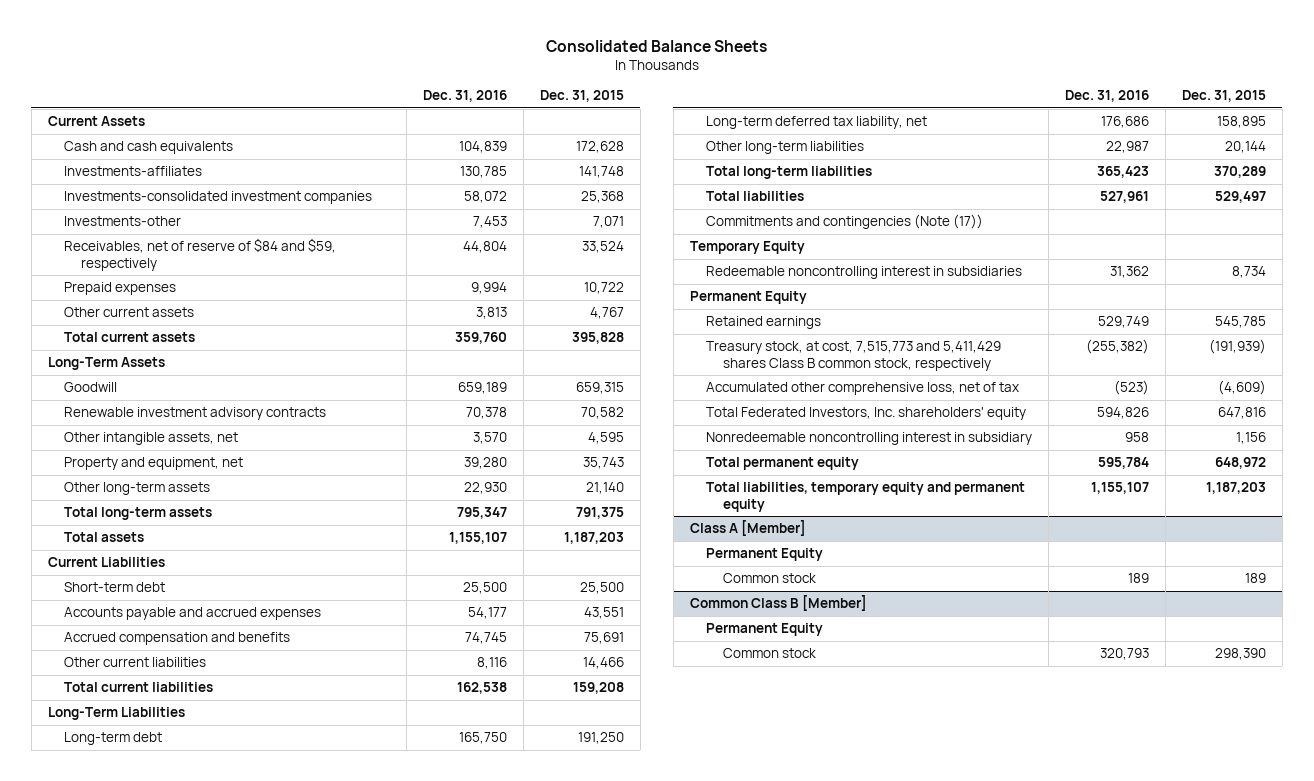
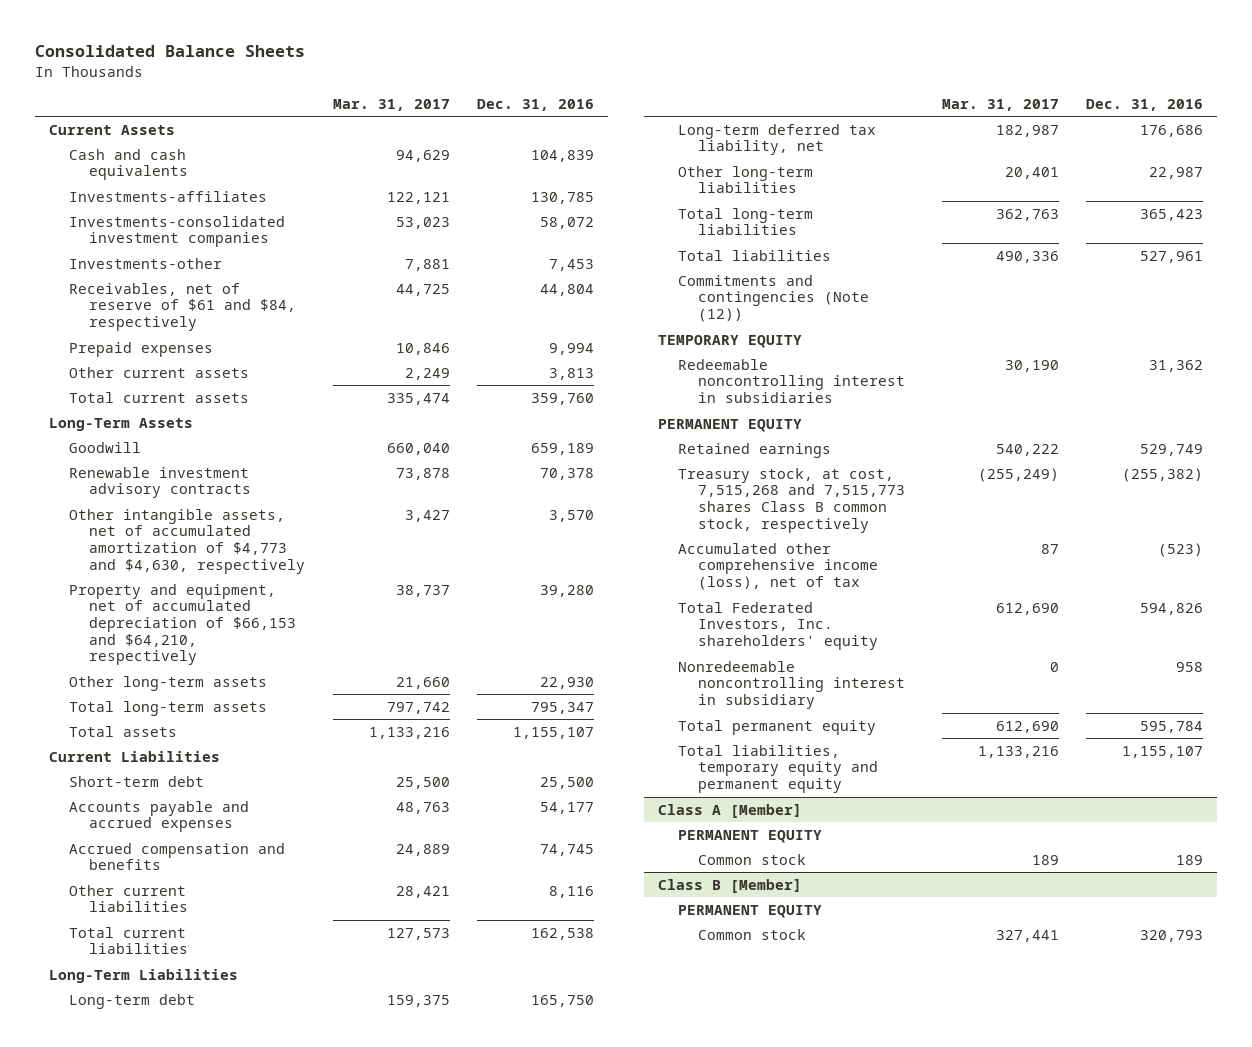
[539,90,624,103] Dec. 31, 2015 -> none
none -> [332,98,450,111] Mar. 31, 2017
[64,238,337,271] Receivables, net of reserve of $84 and $59, respectively -> [69,282,297,332] Receivables, net of reserve of $61 and $84, respectively
[64,432,239,446] Other intangible assets, net -> [69,508,306,574] Other intangible assets, net of accumulated amortization of $4,773 and $4,630, respectively
[64,457,244,471] Property and equipment, net -> [69,583,297,666] Property and equipment, net of accumulated depreciation of $66,153 and $64,210, respectively
[706,214,984,230] Commitments and contingencies (Note (17)) -> [678,274,870,323] Commitments and contingencies (Note (12))
[689,241,805,255] Temporary Equity -> [657,334,802,348] TEMPORARY EQUITY
[689,291,807,305] Permanent Equity -> [657,418,802,432] PERMANENT EQUITY
[706,341,1002,371] Treasury stock, at cost, 7,515,773 and 5,411,429 shares Class B common stock, respectively -> [678,467,906,533] Treasury stock, at cost, 7,515,268 and 7,515,773 shares Class B common stock, respectively
[706,382,1020,396] Accumulated other comprehensive loss, net of tax -> [678,542,879,591] Accumulated other comprehensive income (loss), net of tax
[706,548,824,562] Permanent Equity -> [678,829,823,843] PERMANENT EQUITY
[689,595,867,612] Common Class B [Member] -> [657,878,802,893] Class B [Member]
[706,623,824,637] Permanent Equity -> [678,904,823,918] PERMANENT EQUITY

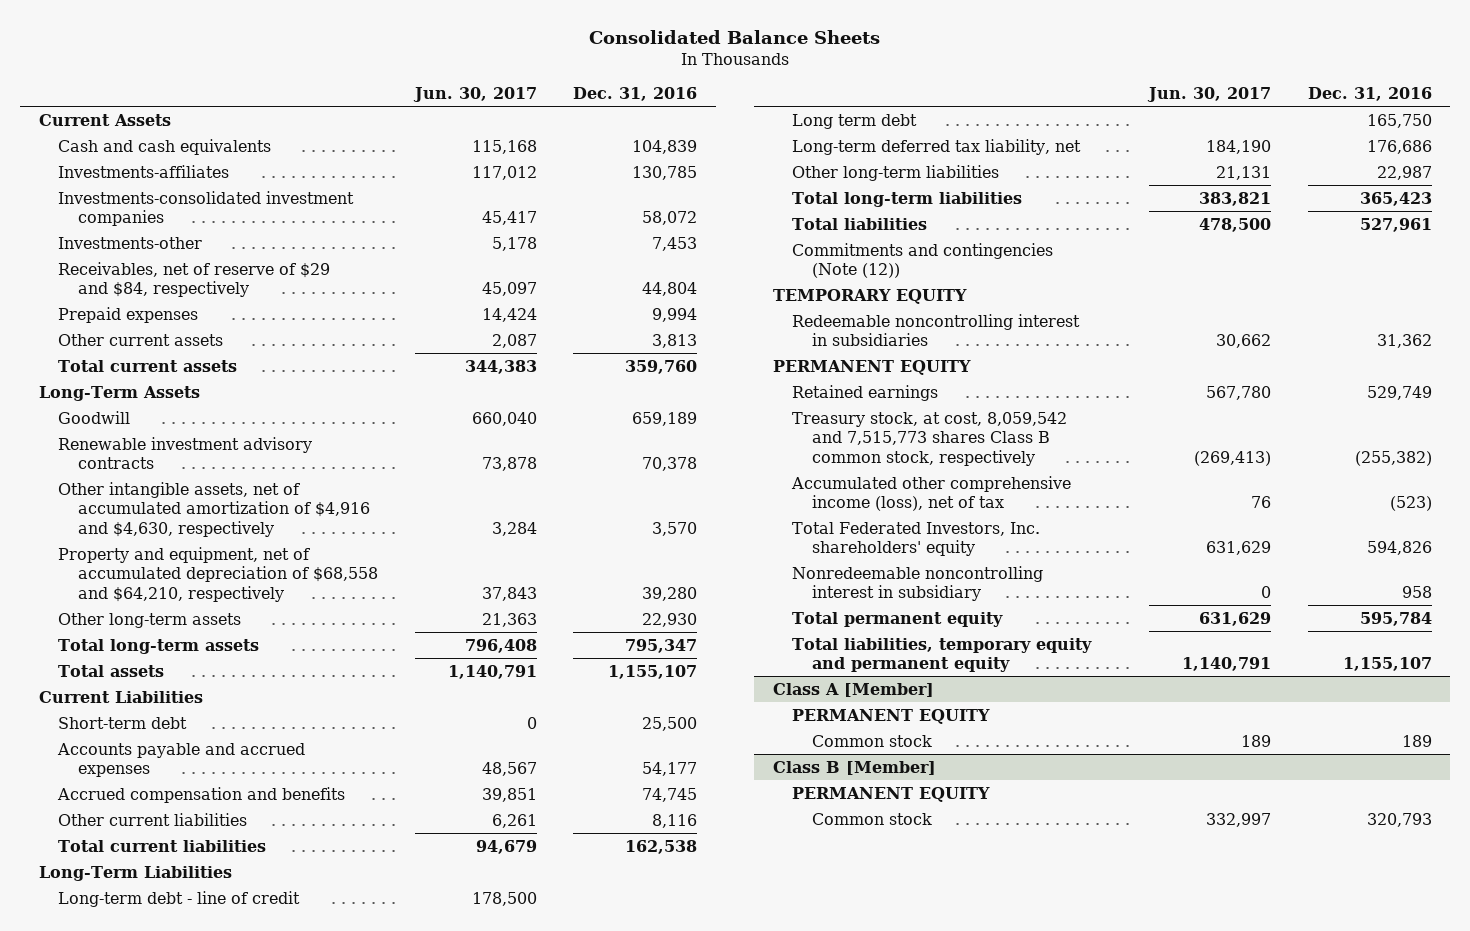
[332,98,450,111] Mar. 31, 2017 -> none
none -> [412,86,537,102] Jun. 30, 2017
[69,282,297,332] Receivables, net of reserve of $61 and $84, respectively -> [58,261,331,298] Receivables, net of reserve of $29 and $84, respectively
[69,508,306,574] Other intangible assets, net of accumulated amortization of $4,773 and $4,630, respectively -> [58,481,370,537] Other intangible assets, net of accumulated amortization of $4,916 and $4,630, respectively
[69,583,297,666] Property and equipment, net of accumulated depreciation of $66,153 and $64,210, respectively -> [58,546,378,602] Property and equipment, net of accumulated depreciation of $68,558 and $64,210, respectively
none -> [58,890,301,907] Long-term debt - line of credit
[69,993,196,1009] Long-term debt -> [792,113,918,129] Long term debt
[678,467,906,533] Treasury stock, at cost, 7,515,268 and 7,515,773 shares Class B common stock, respectively -> [792,411,1068,466] Treasury stock, at cost, 8,059,542 and 7,515,773 shares Class B common stock, respectively

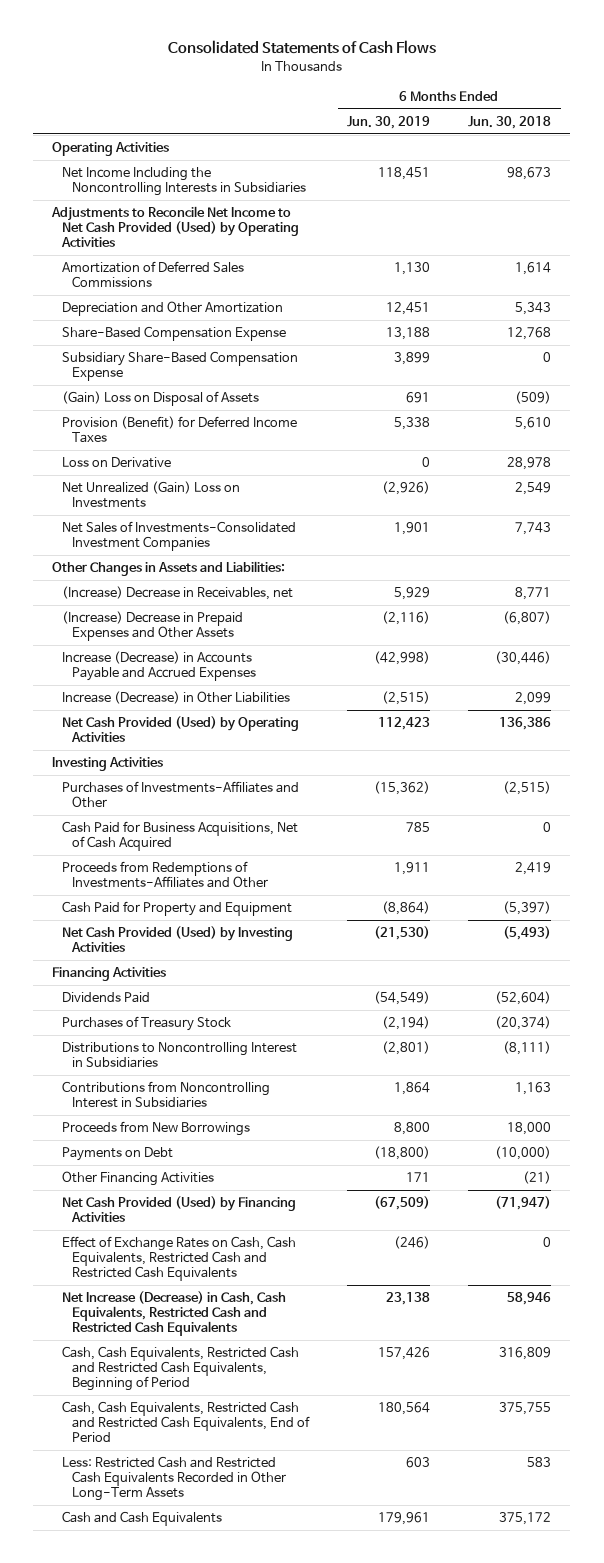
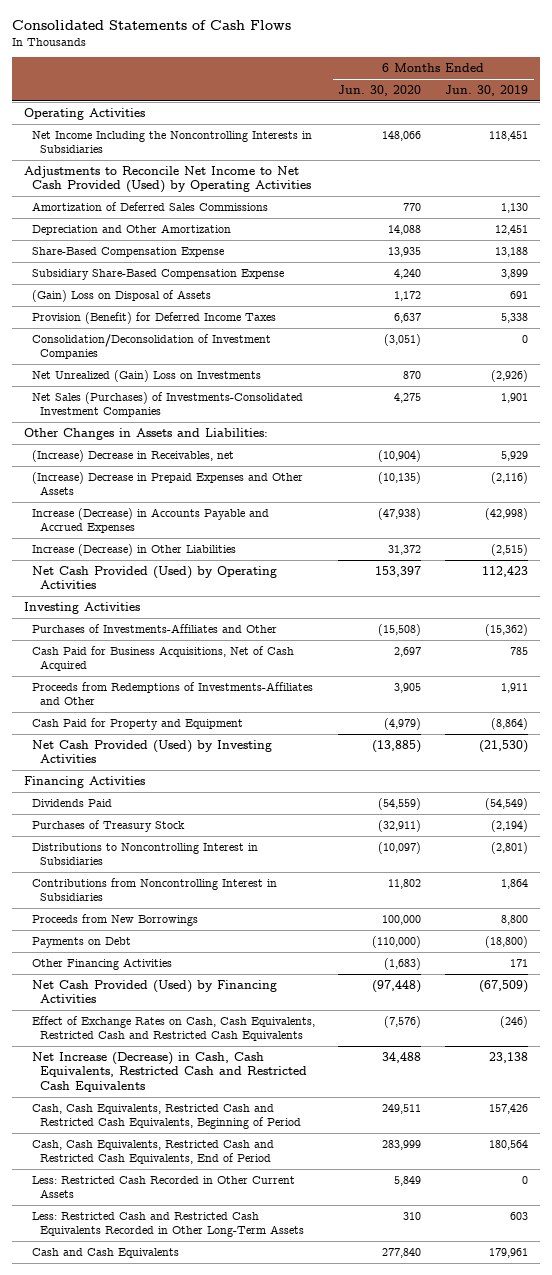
[468,115,552,129] Jun. 30, 2018 -> none
none -> [338,84,422,96] Jun. 30, 2020
[62,457,172,469] Loss on Derivative -> none
none -> [32,333,272,360] Consolidation/Deconsolidation of Investment Companies
[62,521,297,552] Net Sales of Investments-Consolidated Investment Companies -> [32,391,304,418] Net Sales (Purchases) of Investments-Consolidated Investment Companies
none -> [32,1175,296,1199] Less: Restricted Cash Recorded in Other Current Assets

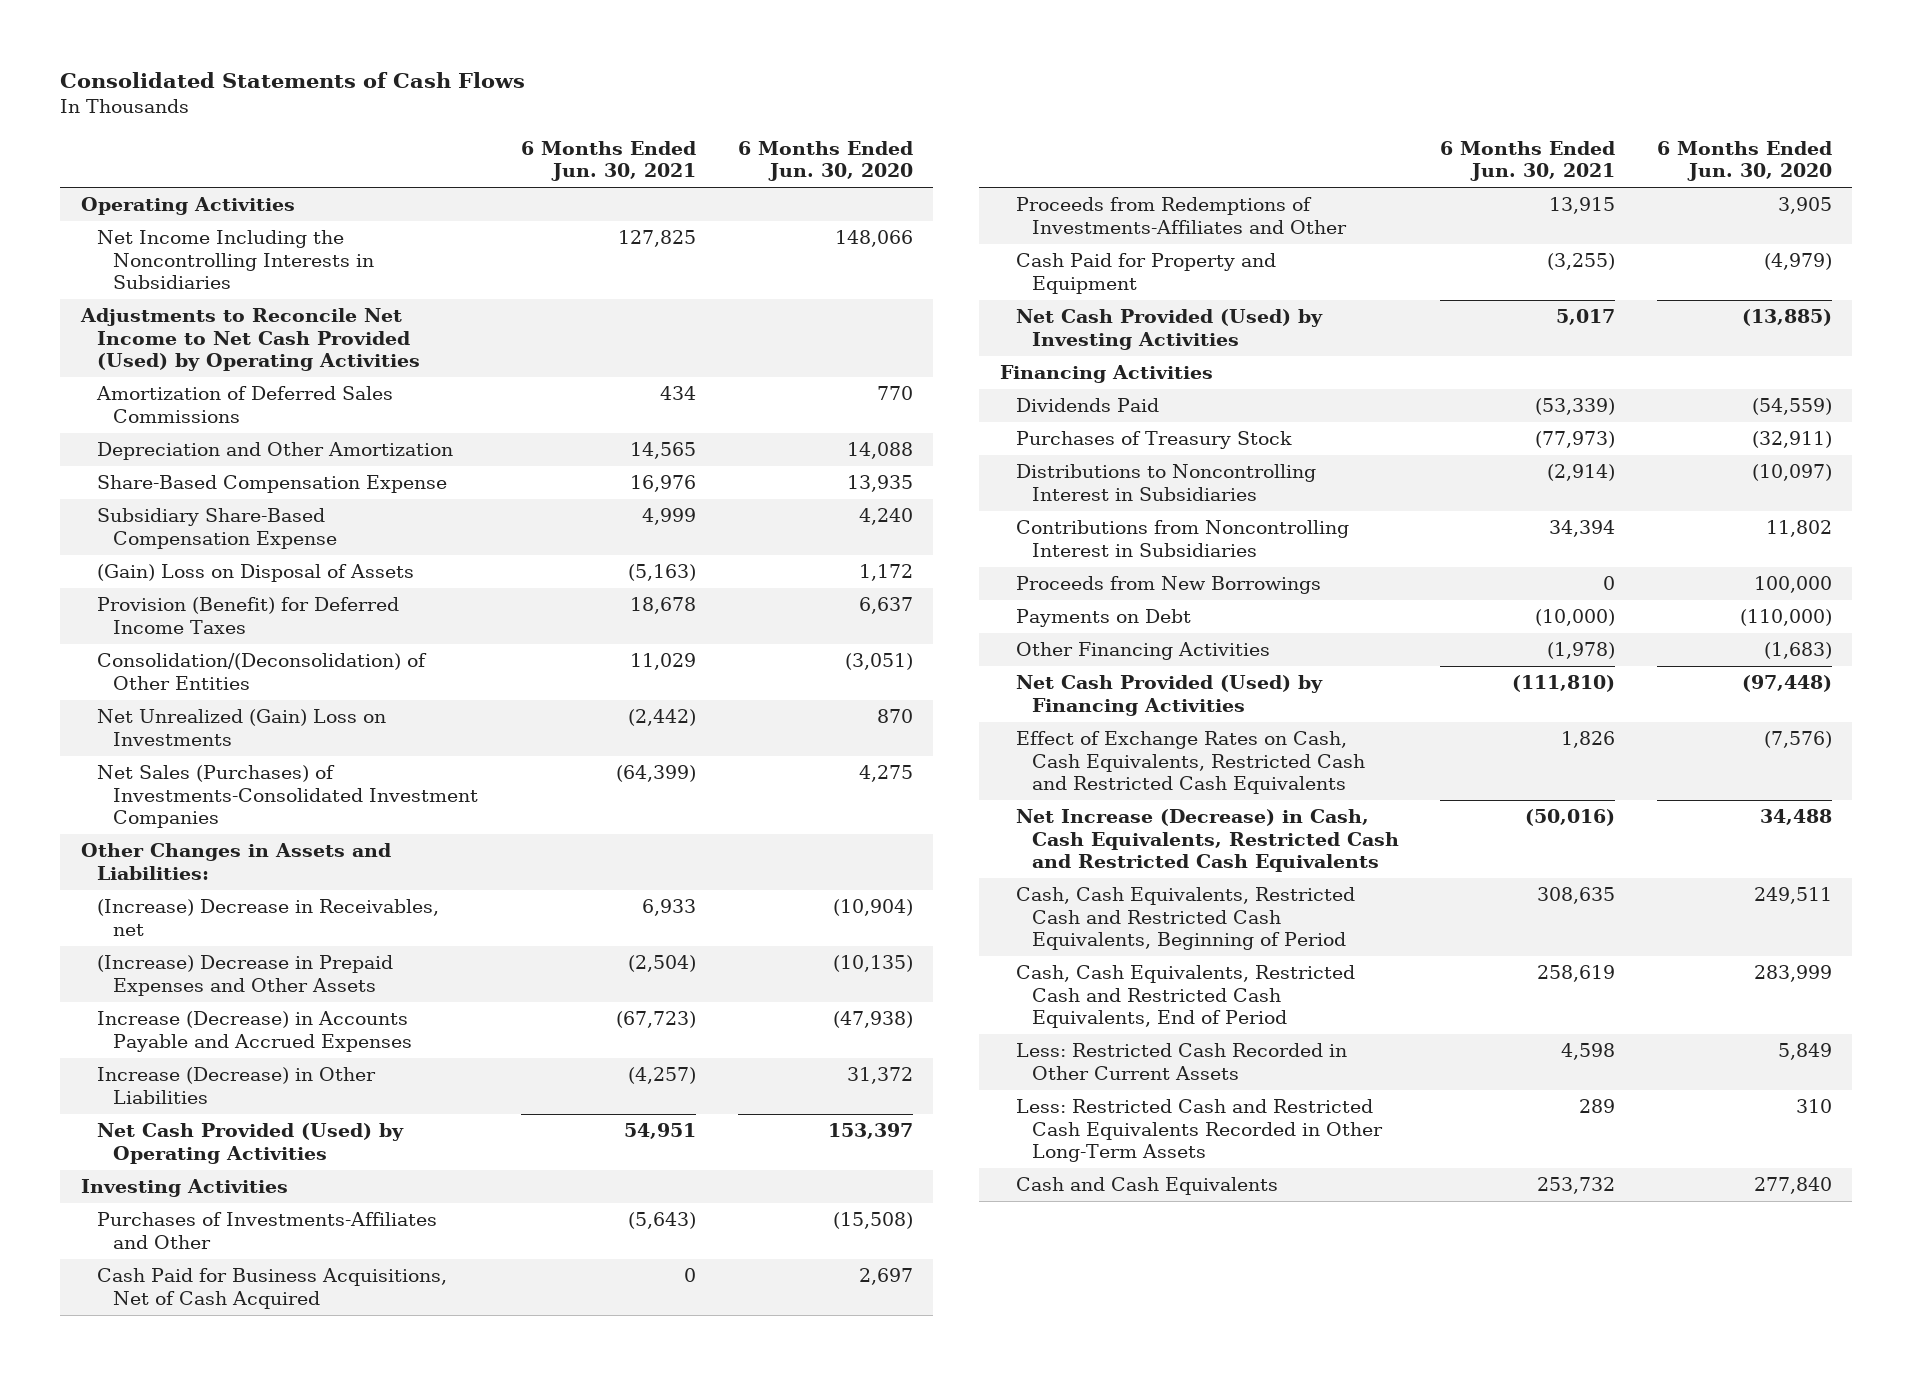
[444,84,528,96] Jun. 30, 2019 -> none
none -> [521,140,697,182] 6 Months Ended Jun. 30, 2021
[32,333,272,360] Consolidation/Deconsolidation of Investment Companies -> [96,653,427,690] Consolidation/(Deconsolidation) of Other Entities

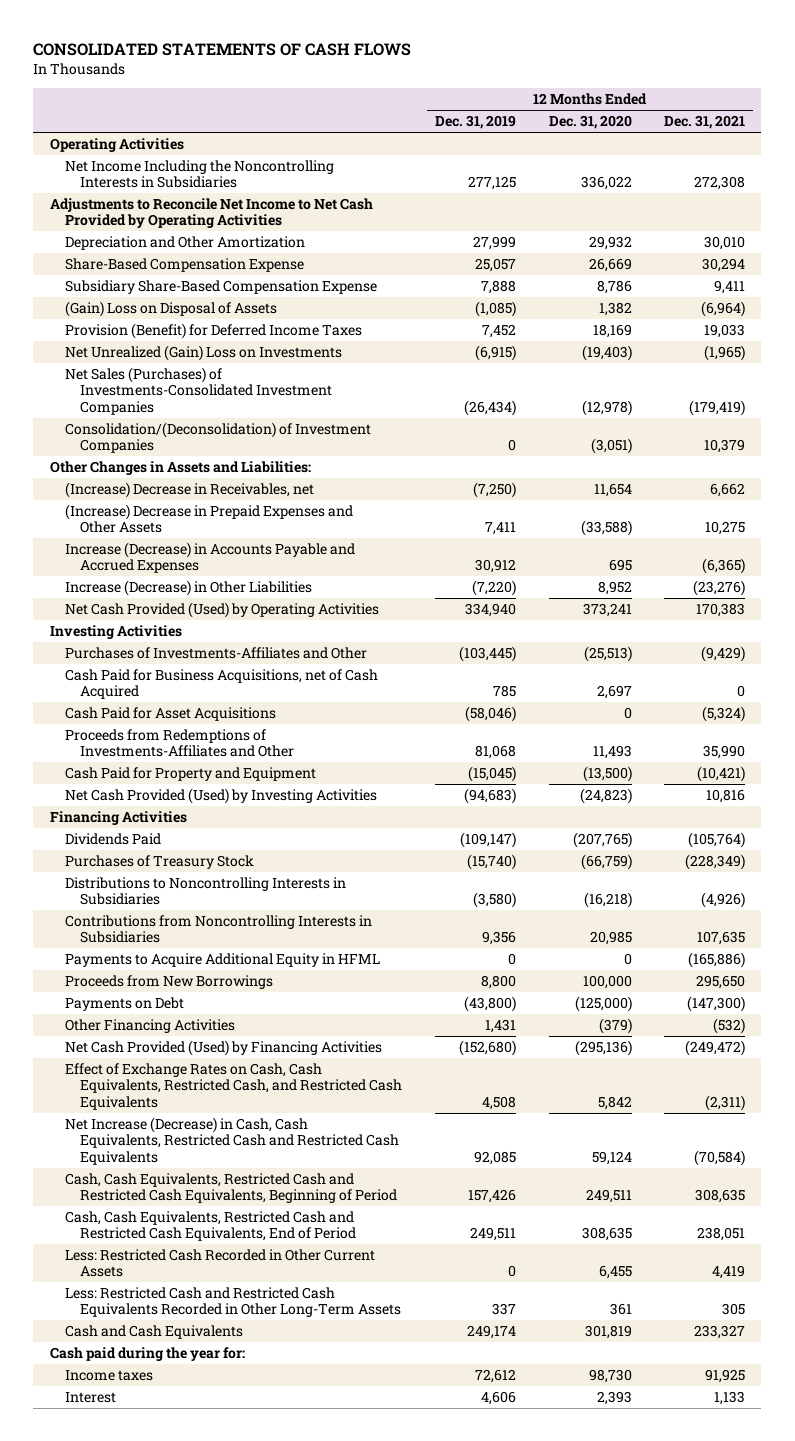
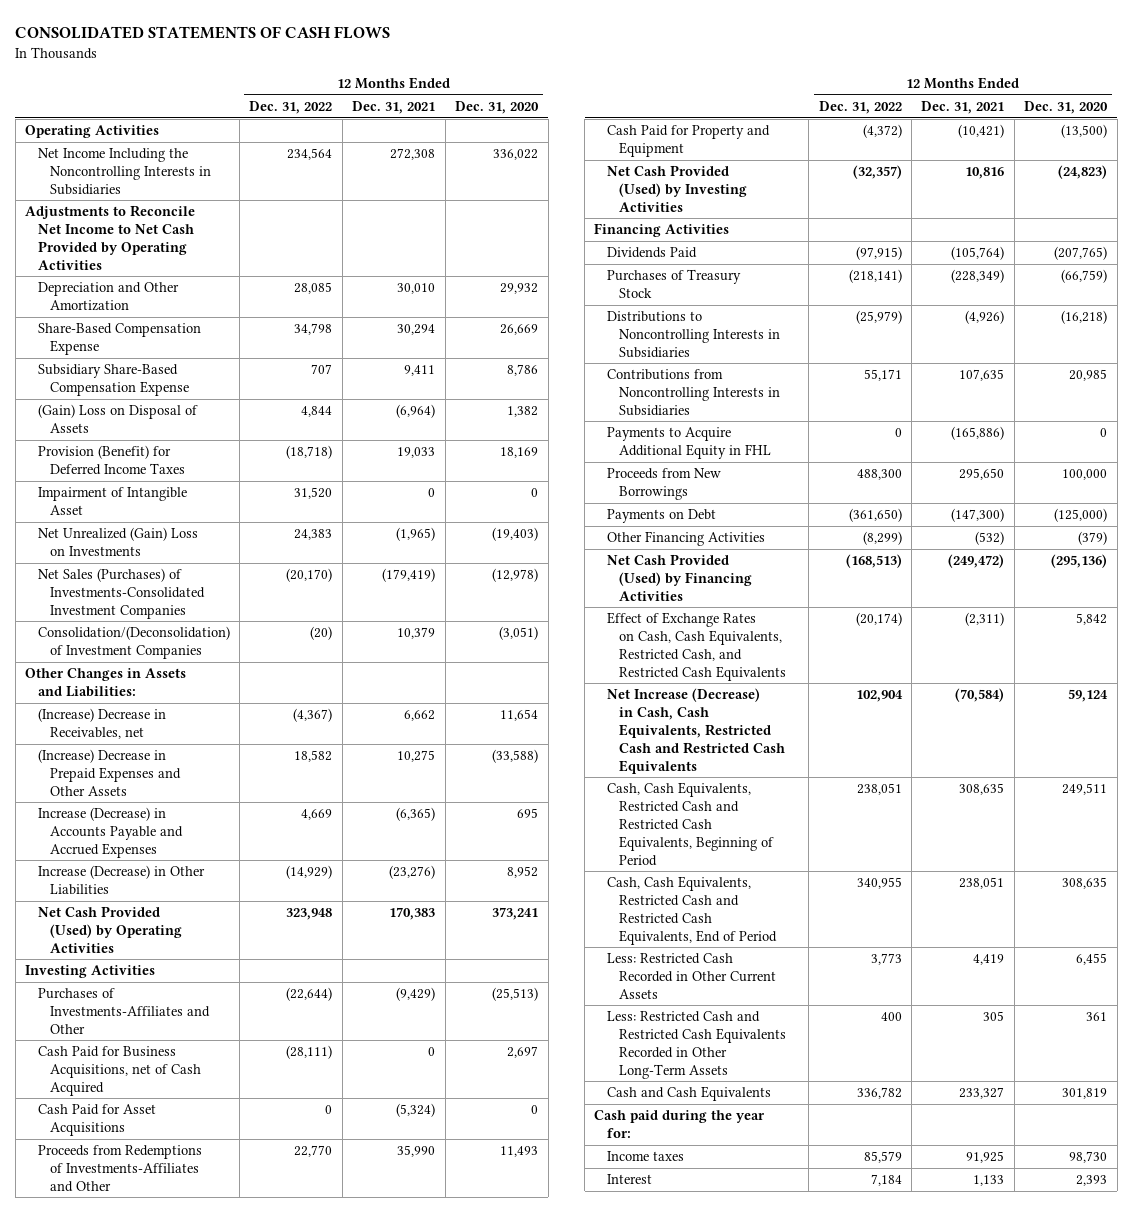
[434,115,516,130] Dec. 31, 2019 -> none
none -> [249,100,333,114] Dec. 31, 2022
none -> [37,487,187,515] Impairment of Intangible Asset
[64,953,380,968] Payments to Acquire Additional Equity in HFML -> [606,427,771,459] Payments to Acquire Additional Equity in FHL

